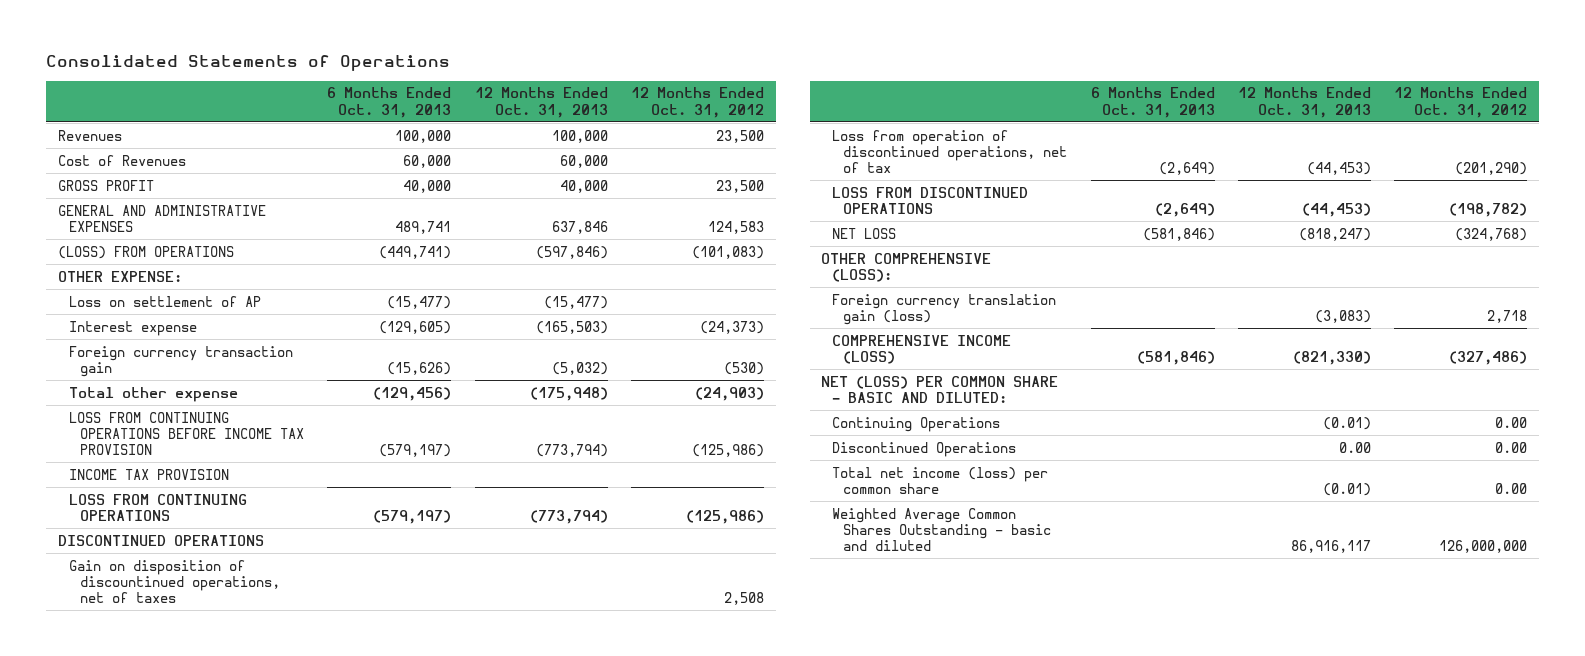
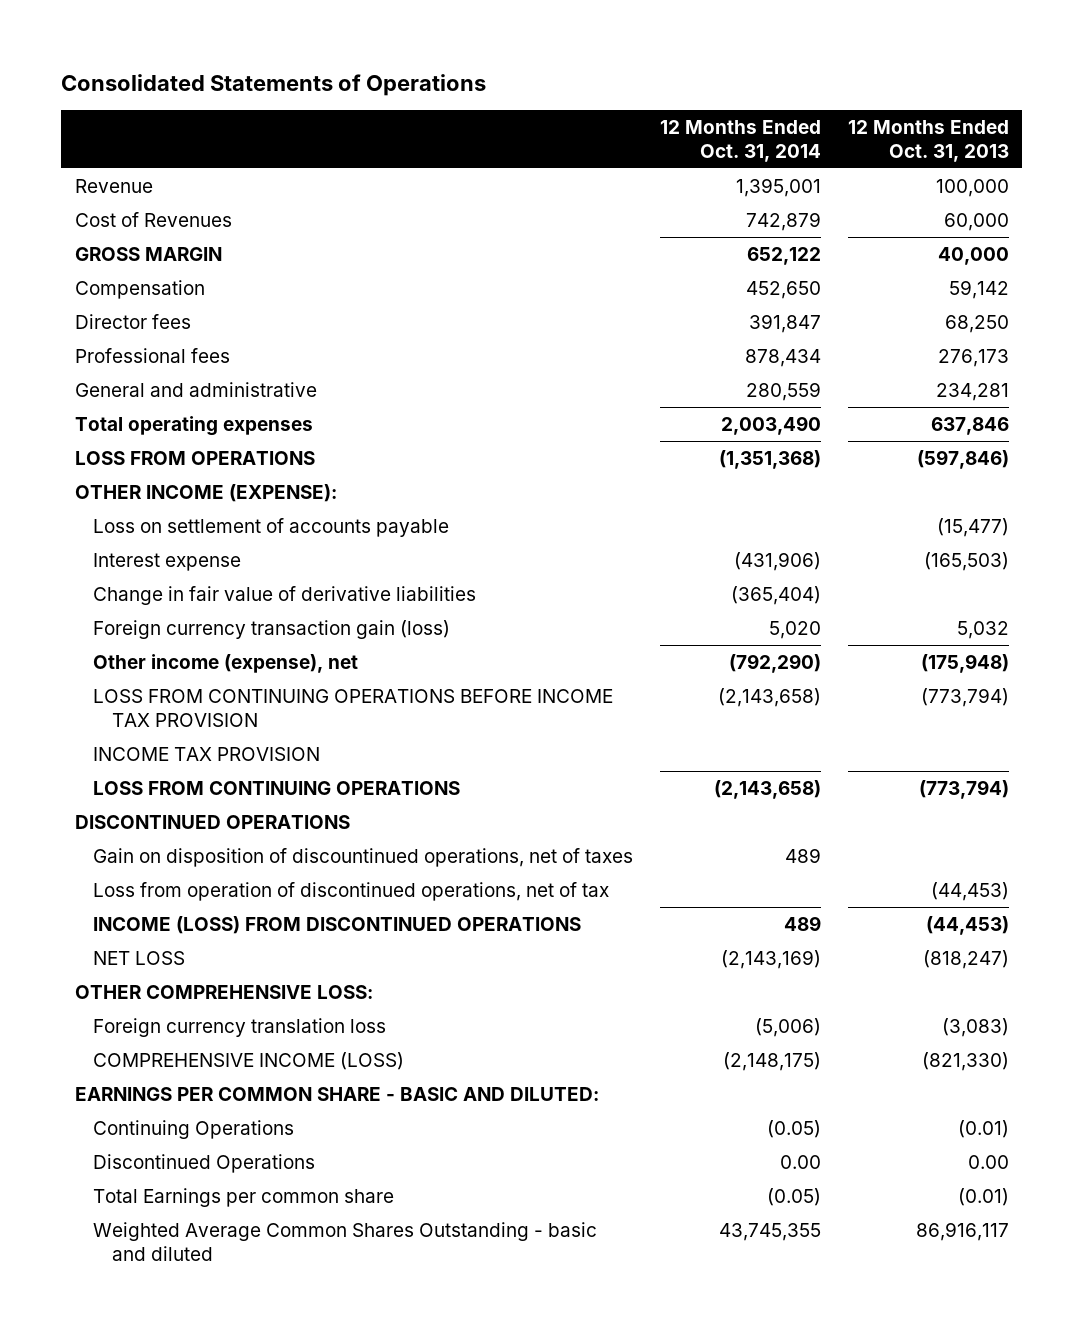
[327,87,452,118] 6 Months Ended Oct. 31, 2013 -> none
[630,87,764,118] 12 Months Ended Oct. 31, 2012 -> none
none -> [660,119,822,162] 12 Months Ended Oct. 31, 2014
[57,129,122,141] Revenues -> [74,178,153,193] Revenue
[57,179,154,191] GROSS PROFIT -> [74,246,222,261] GROSS MARGIN
none -> [74,279,205,299] Compensation
none -> [74,313,191,329] Director fees
none -> [74,347,230,363] Professional fees
[57,204,266,232] GENERAL AND ADMINISTRATIVE EXPENSES -> [74,381,317,397] General and administrative
[551,220,608,234] 637,846 -> [935,382,1009,401] 234,281
none -> [74,415,313,436] Total operating expenses
[57,245,234,259] (LOSS) FROM OPERATIONS -> [74,450,315,465] LOSS FROM OPERATIONS
[57,270,182,282] OTHER EXPENSE: -> [74,483,337,502] OTHER INCOME (EXPENSE):
[68,295,261,307] Loss on settlement of AP -> [93,517,450,537] Loss on settlement of accounts payable
none -> [93,585,477,605] Change in fair value of derivative liabilities
[68,345,293,377] Foreign currency transaction gain -> [93,619,451,639] Foreign currency transaction gain (loss)
[551,361,608,375] (5,032) -> [956,620,1009,639] 5,032
[68,386,238,402] Total other expense -> [93,653,359,673] Other income (expense), net
[832,186,1029,214] LOSS FROM DISCONTINUED OPERATIONS -> [93,915,582,934] INCOME (LOSS) FROM DISCONTINUED OPERATIONS
[821,252,992,282] OTHER COMPREHENSIVE (LOSS): -> [74,984,373,999] OTHER COMPREHENSIVE LOSS:
[832,293,1057,325] Foreign currency translation gain (loss) -> [93,1017,387,1037] Foreign currency translation loss
[821,375,1059,403] NET (LOSS) PER COMMON SHARE - BASIC AND DILUTED: -> [74,1086,599,1101] EARNINGS PER COMMON SHARE - BASIC AND DILUTED:
[832,466,1049,494] Total net income (loss) per common share -> [93,1187,395,1207] Total Earnings per common share

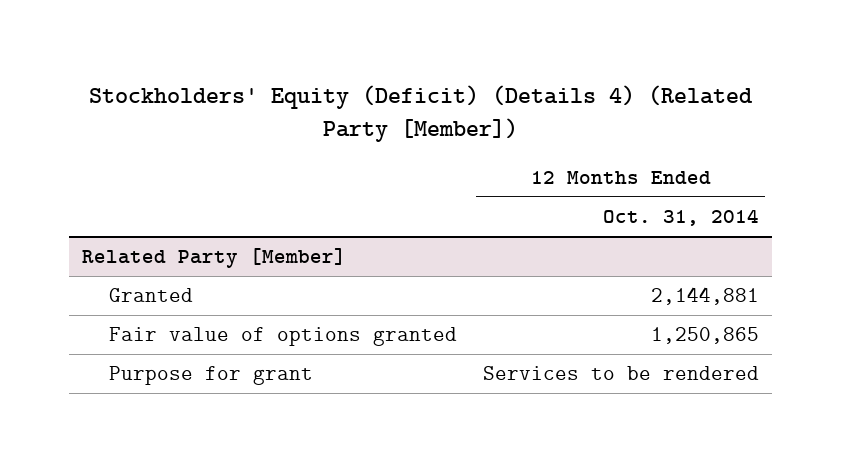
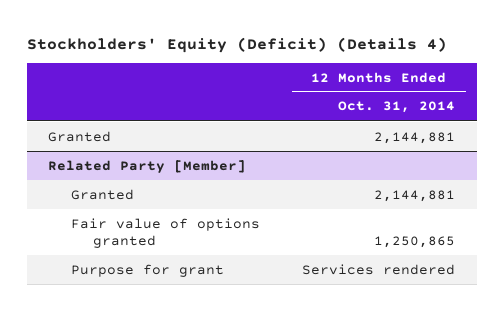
[88,84,753,143] Stockholders' Equity (Deficit) (Details 4) (Related Party [Member]) -> [26,36,447,53] Stockholders' Equity (Deficit) (Details 4)
none -> [48,130,112,142] Granted
[482,366,759,381] Services to be rendered -> [302,263,456,275] Services rendered

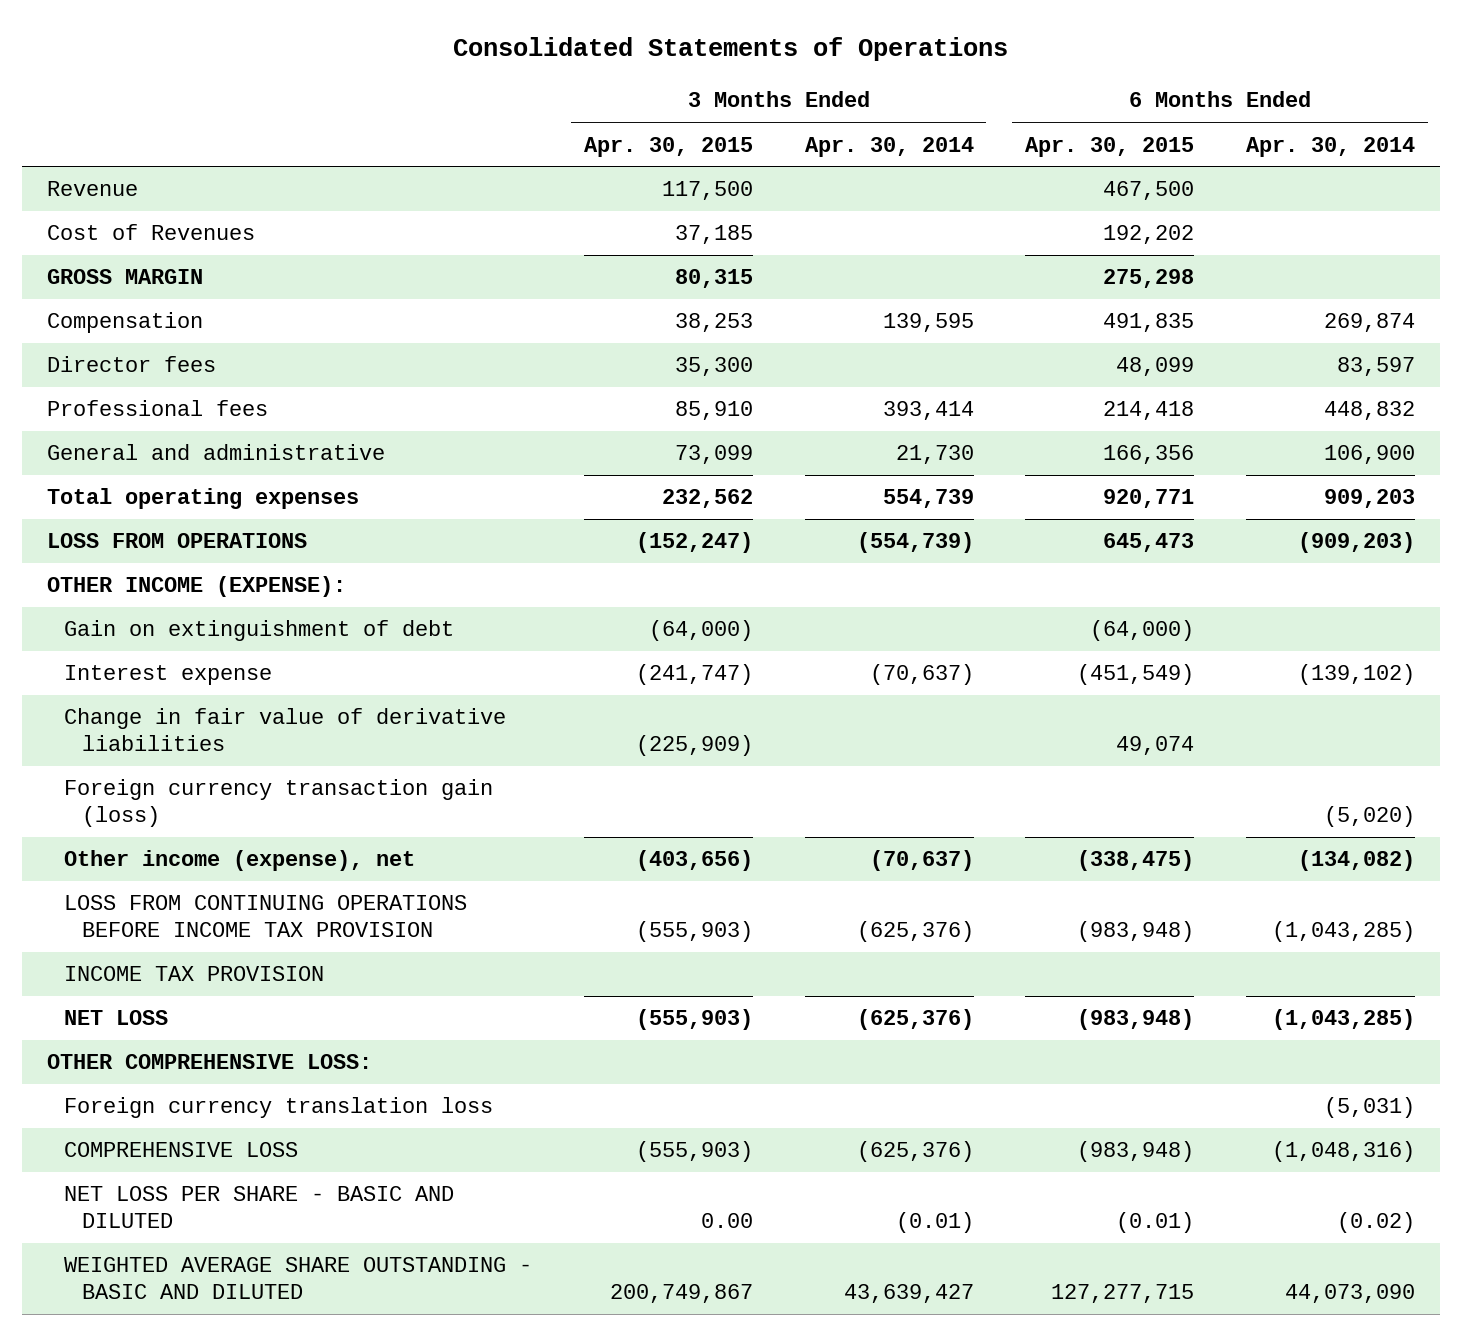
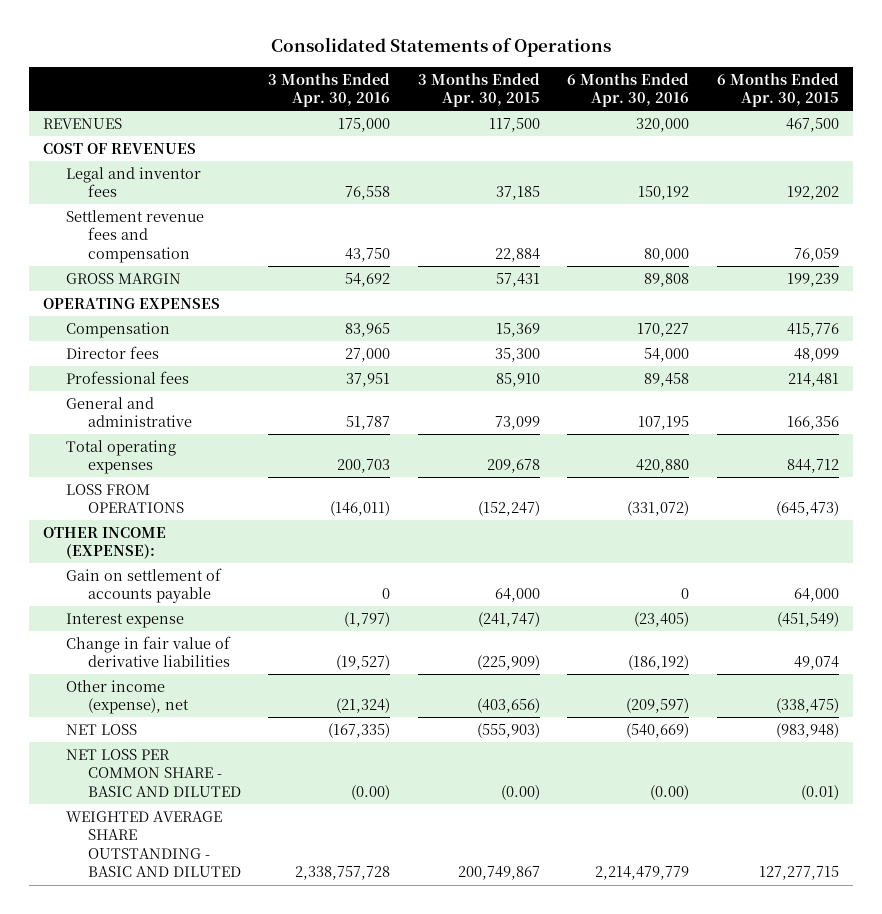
[804,136,974,157] Apr. 30, 2014 -> none
[1245,136,1415,157] Apr. 30, 2014 -> none
none -> [268,72,391,108] 3 Months Ended Apr. 30, 2016
none -> [567,72,690,108] 6 Months Ended Apr. 30, 2016
[47,181,139,197] Revenue -> [43,117,123,129] REVENUES
none -> [43,142,197,154] COST OF REVENUES
[47,224,256,241] Cost of Revenues -> [65,166,201,198] Legal and inventor fees
none -> [65,209,204,263] Settlement revenue fees and compensation
[675,269,754,289] 80,315 -> [495,272,540,287] 57,431
[1103,269,1195,289] 275,298 -> [786,272,839,287] 199,239
none -> [43,297,221,309] OPERATING EXPENSES
[675,313,754,333] 38,253 -> [495,322,540,337] 15,369
[1103,313,1195,333] 491,835 -> [786,322,839,337] 415,776
[1103,401,1195,421] 214,418 -> [787,372,839,387] 214,481
[662,489,754,509] 232,562 -> [486,459,540,474] 209,678
[1103,489,1195,509] 920,771 -> [786,459,839,474] 844,712
[1103,533,1195,553] 645,473 -> [775,501,839,517] (645,473)
[64,620,455,642] Gain on extinguishment of debt -> [65,567,222,604] Gain on settlement of accounts payable
[649,620,754,642] (64,000) -> [494,588,540,603] 64,000
[1090,620,1195,642] (64,000) -> [793,588,839,603] 64,000
[64,779,494,828] Foreign currency transaction gain (loss) -> none
[64,895,468,938] LOSS FROM CONTINUING OPERATIONS BEFORE INCOME TAX PROVISION -> none
[64,966,325,982] INCOME TAX PROVISION -> none
[47,1054,373,1070] OTHER COMPREHENSIVE LOSS: -> none
[64,1097,494,1119] Foreign currency translation loss -> none
[64,1142,299,1158] COMPREHENSIVE LOSS -> none
[64,1186,455,1229] NET LOSS PER SHARE - BASIC AND DILUTED -> [65,748,241,797] NET LOSS PER COMMON SHARE - BASIC AND DILUTED
[701,1213,754,1229] 0.00 -> [500,784,540,800] (0.00)

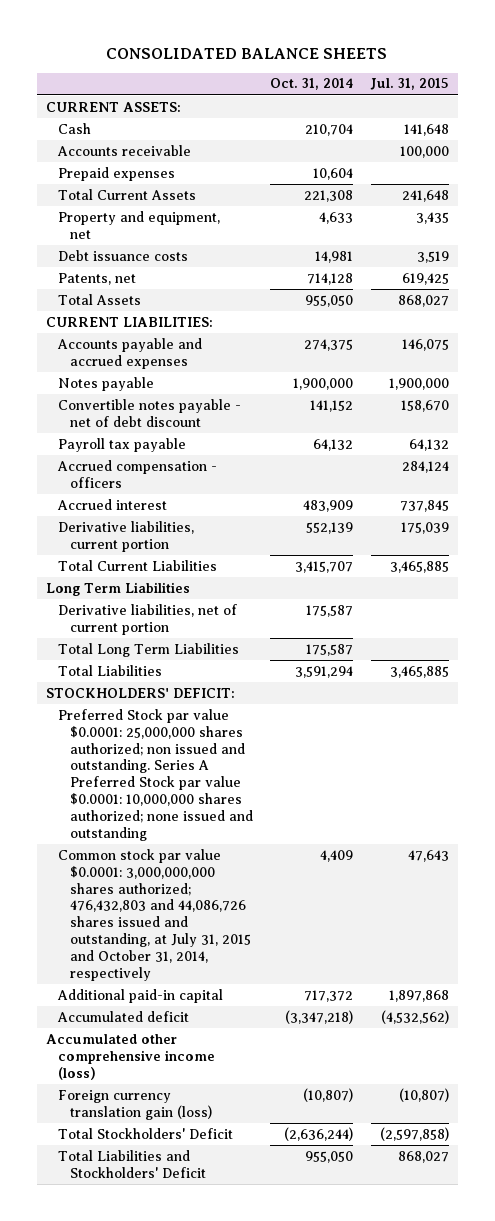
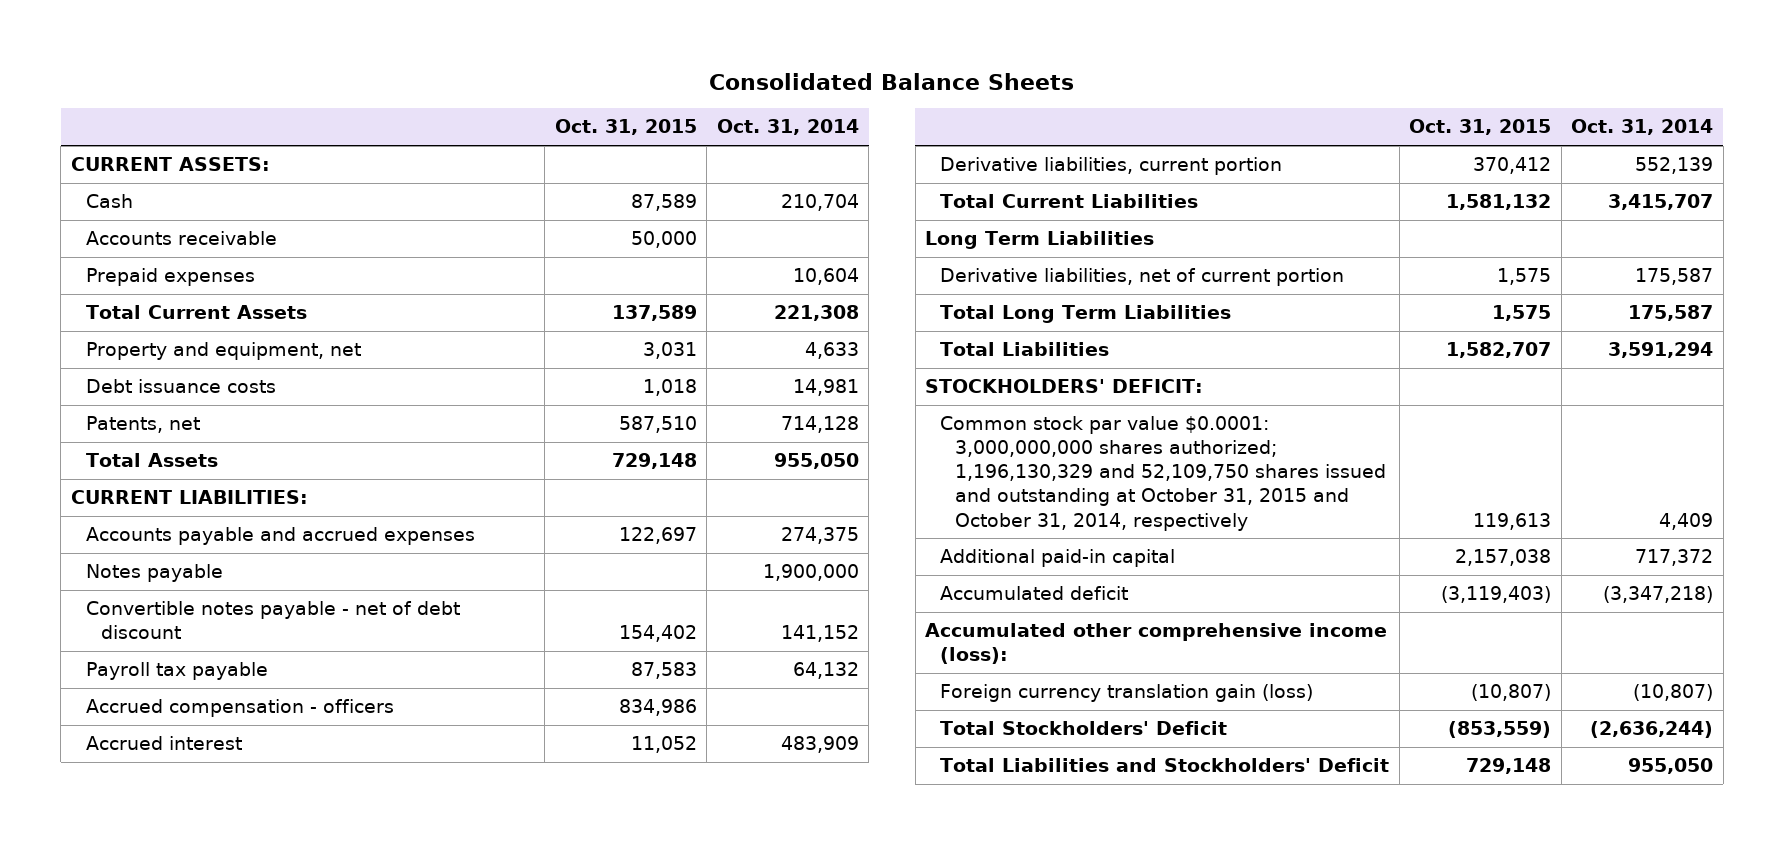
[106,47,388,59] CONSOLIDATED BALANCE SHEETS -> [708,72,1074,90] Consolidated Balance Sheets
[370,78,450,91] Jul. 31, 2015 -> none
none -> [554,119,697,136] Oct. 31, 2015
[57,708,253,842] Preferred Stock par value $0.0001: 25,000,000 shares authorized; non issued and outstanding. Series A Preferred Stock par value $0.0001: 10,000,000 shares authorized; none issued and outstanding -> none
[57,848,251,982] Common stock par value $0.0001: 3,000,000,000 shares authorized; 476,432,803 and 44,086,726 shares issued and outstanding, at July 31, 2015 and October 31, 2014, respectively -> [940,416,1387,531] Common stock par value $0.0001: 3,000,000,000 shares authorized; 1,196,130,329 and 52,109,750 shares issued and outstanding at October 31, 2015 and October 31, 2014, respectively
[45,1033,215,1080] Accumulated other comprehensive income (loss) -> [925,623,1388,665] Accumulated other comprehensive income (loss):

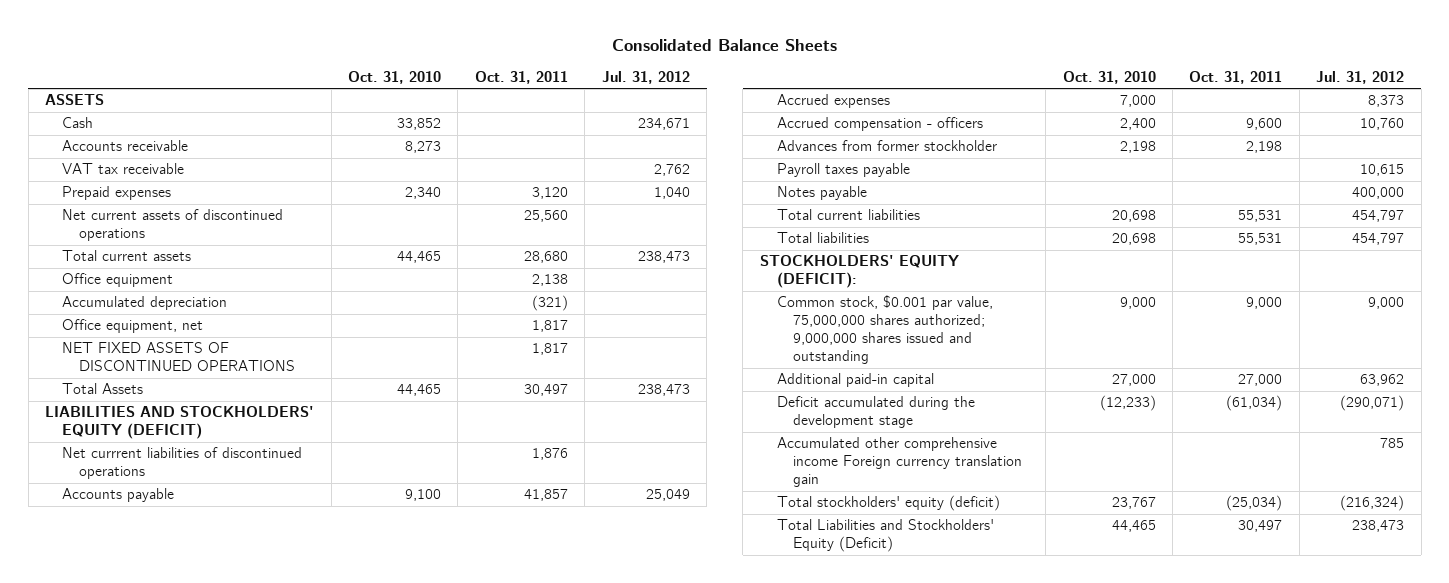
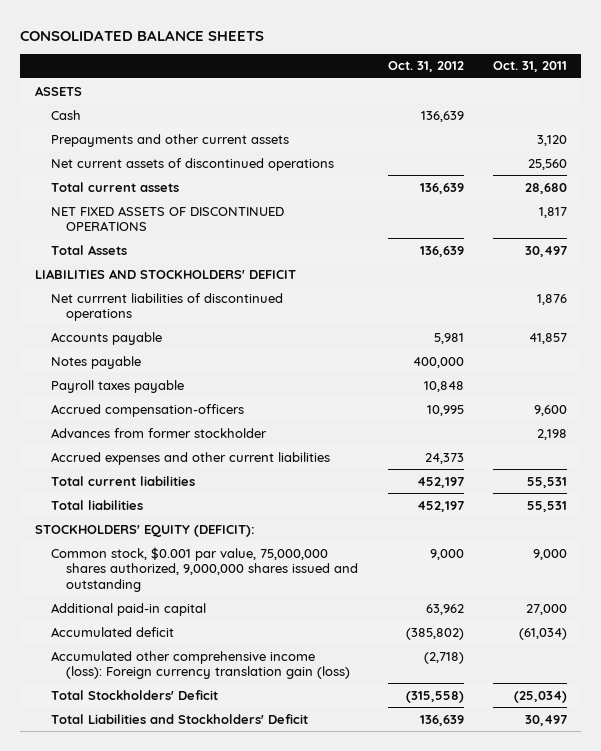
[611,39,837,52] Consolidated Balance Sheets -> [20,29,265,41] CONSOLIDATED BALANCE SHEETS
[348,71,442,85] Oct. 31, 2010 -> none
[601,71,690,85] Jul. 31, 2012 -> none
none -> [387,61,464,73] Oct. 31, 2012
[61,140,188,152] Accounts receivable -> none
[61,163,184,175] VAT tax receivable -> none
[61,186,171,201] Prepaid expenses -> [50,133,289,147] Prepayments and other current assets
[61,273,173,288] Office equipment -> none
[61,296,227,311] Accumulated depreciation -> none
[61,319,203,334] Office equipment, net -> none
[45,406,315,440] LIABILITIES AND STOCKHOLDERS' EQUITY (DEFICIT) -> [34,268,296,279] LIABILITIES AND STOCKHOLDERS' DEFICIT
[776,94,890,109] Accrued expenses -> none
[776,117,983,132] Accrued compensation - officers -> none
[776,163,910,178] Payroll taxes payable -> [50,379,184,393] Payroll taxes payable
none -> [50,403,244,417] Accrued compensation-officers
[776,140,997,152] Advances from former stockholder -> [50,427,267,438] Advances from former stockholder
none -> [50,451,330,465] Accrued expenses and other current liabilities
[776,295,993,365] Common stock, $0.001 par value, 75,000,000 shares authorized; 9,000,000 shares issued and outstanding -> [50,546,359,592] Common stock, $0.001 par value, 75,000,000 shares authorized, 9,000,000 shares issued and outstanding
[776,396,975,429] Deficit accumulated during the development stage -> [50,626,174,637] Accumulated deficit
[776,437,1023,488] Accumulated other comprehensive income Foreign currency translation gain -> [50,650,351,680] Accumulated other comprehensive income (loss): Foreign currency translation gain (loss)
[776,495,1000,512] Total stockholders' equity (deficit) -> [50,689,218,700] Total Stockholders' Deficit
[776,519,994,553] Total Liabilities and Stockholders' Equity (Deficit) -> [50,713,308,724] Total Liabilities and Stockholders' Deficit

